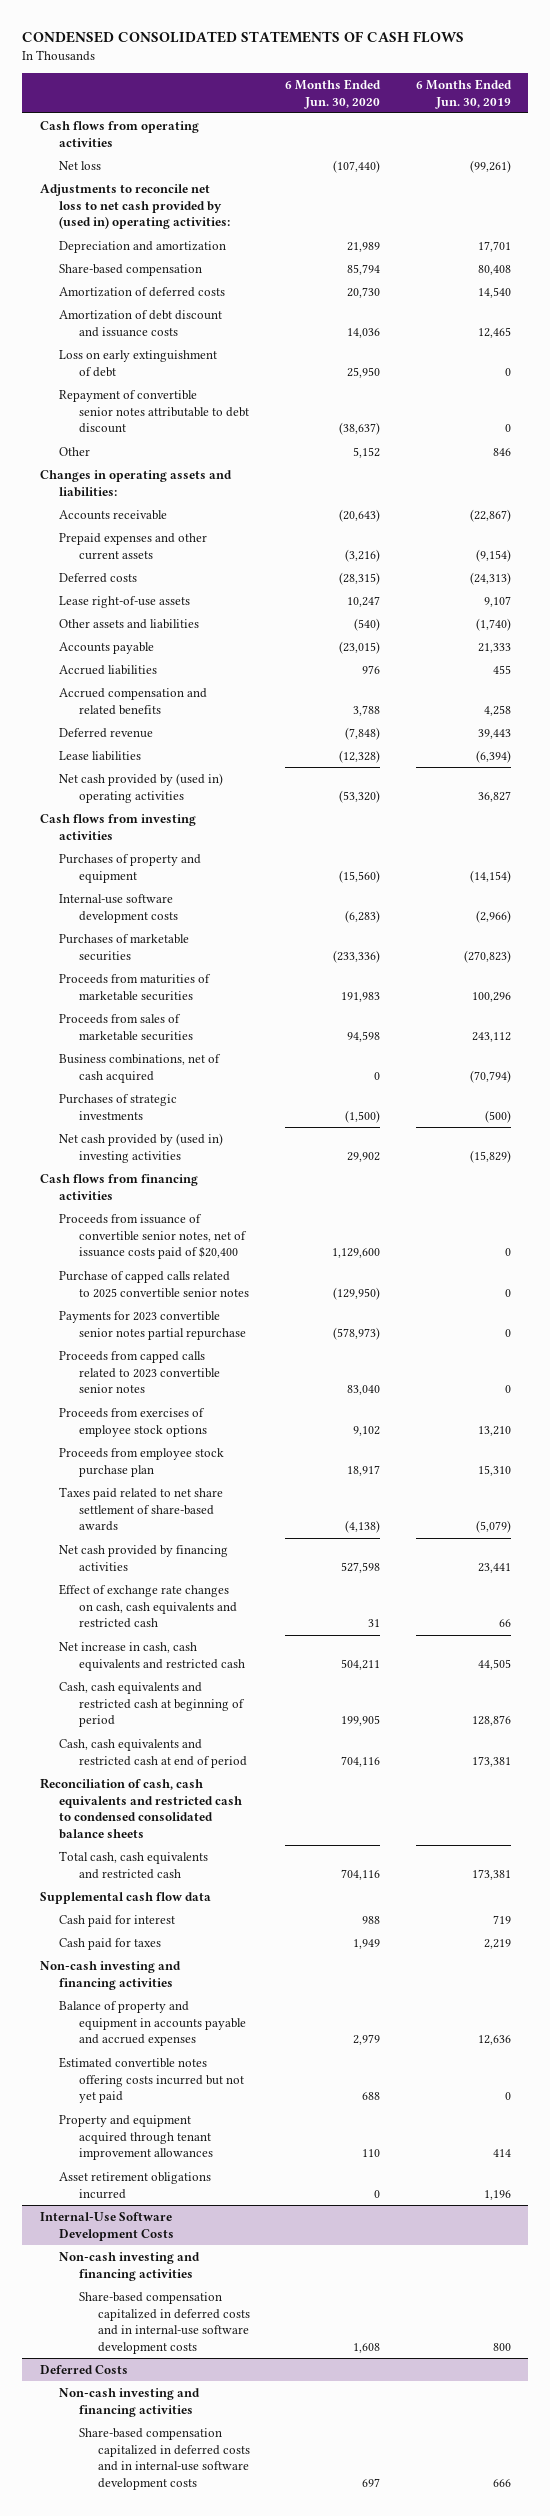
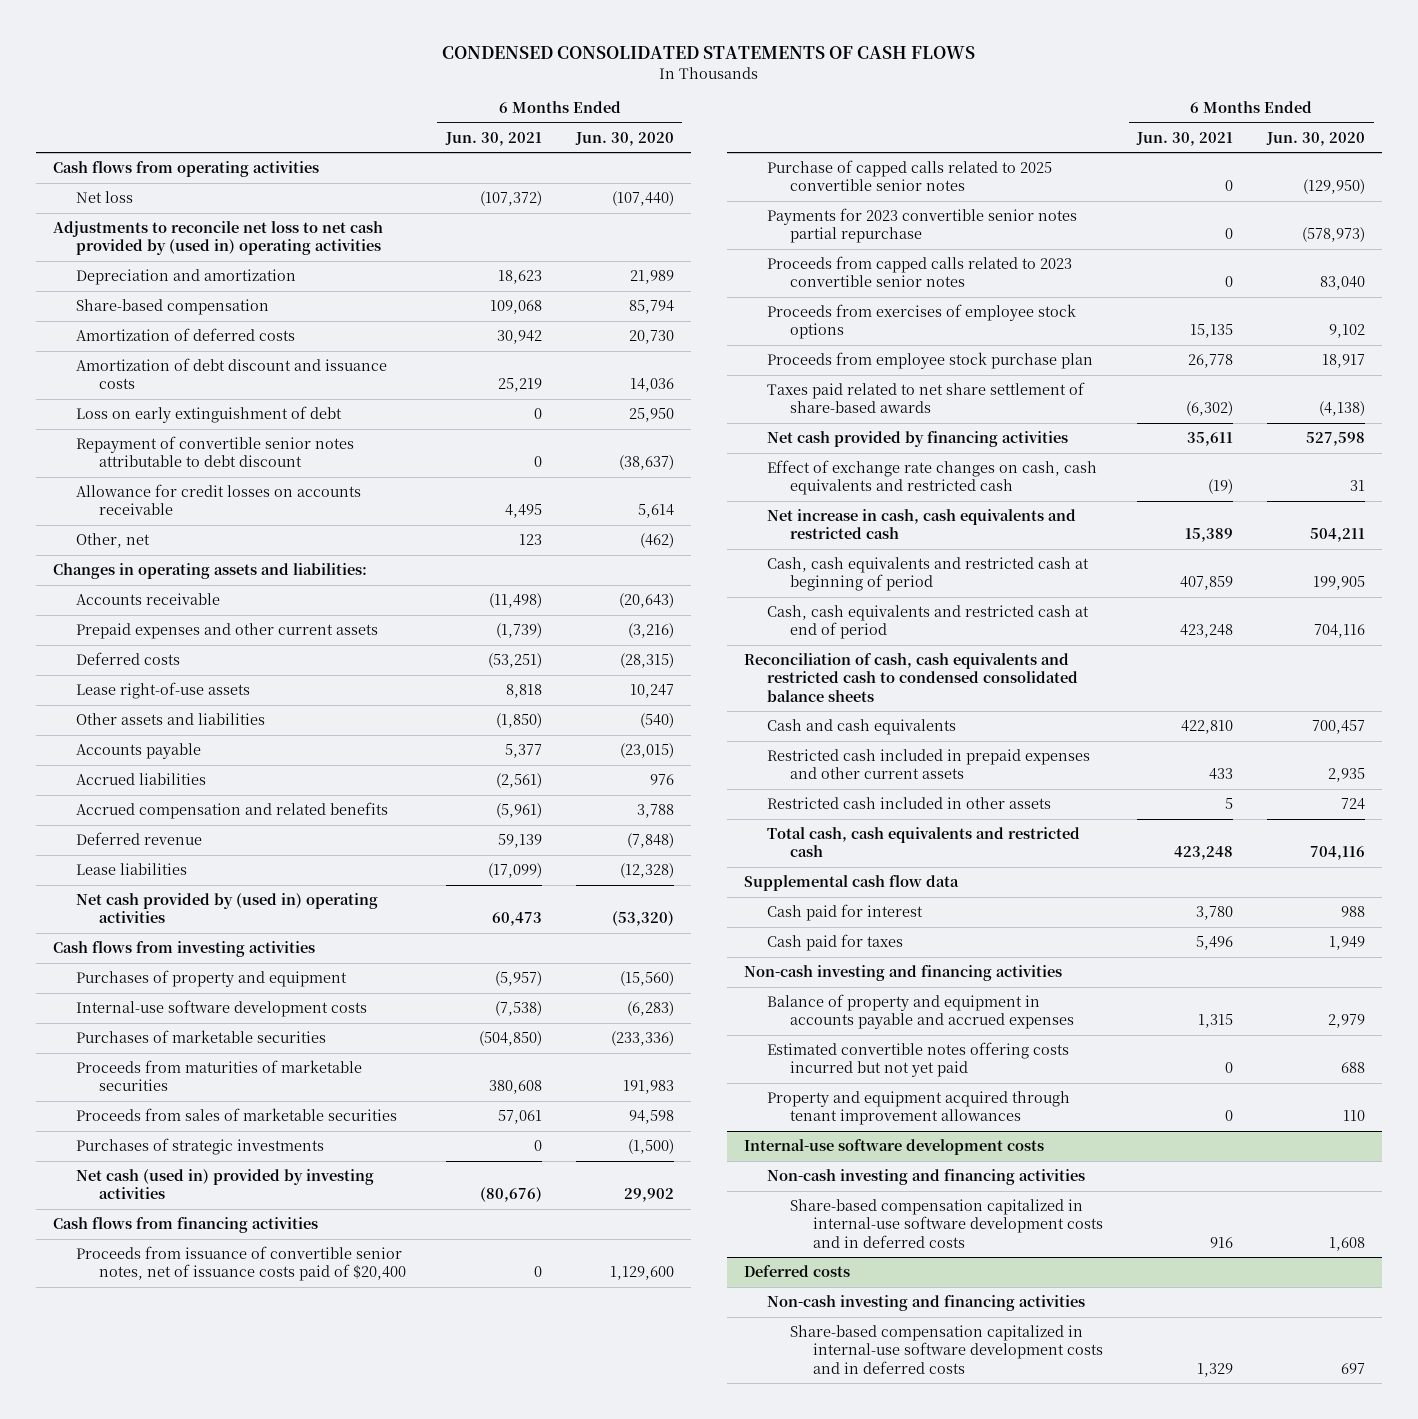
[415,78,512,109] 6 Months Ended Jun. 30, 2019 -> none
none -> [444,131,542,146] Jun. 30, 2021
[39,183,231,230] Adjustments to reconcile net loss to net cash provided by (used in) operating activities: -> [53,221,384,256] Adjustments to reconcile net loss to net cash provided by (used in) operating activities
none -> [76,484,362,516] Allowance for credit losses on accounts receivable
[59,446,91,456] Other -> [76,533,151,549] Other, net
[353,446,381,458] 5,152 -> [639,533,674,549] (462)
[59,1053,222,1083] Business combinations, net of cash acquired -> none
[59,1132,224,1163] Net cash provided by (used in) investing activities -> [76,1169,375,1200] Net cash (used in) provided by investing activities
none -> [767,719,957,736] Cash and cash equivalents
none -> [767,749,1091,780] Restricted cash included in prepaid expenses and other current assets
none -> [767,797,1052,810] Restricted cash included in other assets
[59,2171,212,2199] Asset retirement obligations incurred -> none
[39,2211,175,2241] Internal-Use Software Development Costs -> [744,1139,1045,1156] Internal-use software development costs
[78,2291,251,2355] Share-based compensation capitalized in deferred costs and in internal-use software development costs -> [790,1199,1104,1248] Share-based compensation capitalized in internal-use software development costs and in deferred costs
[39,2364,128,2374] Deferred Costs -> [744,1265,851,1278] Deferred costs
[78,2427,251,2491] Share-based compensation capitalized in deferred costs and in internal-use software development costs -> [790,1325,1104,1374] Share-based compensation capitalized in internal-use software development costs and in deferred costs

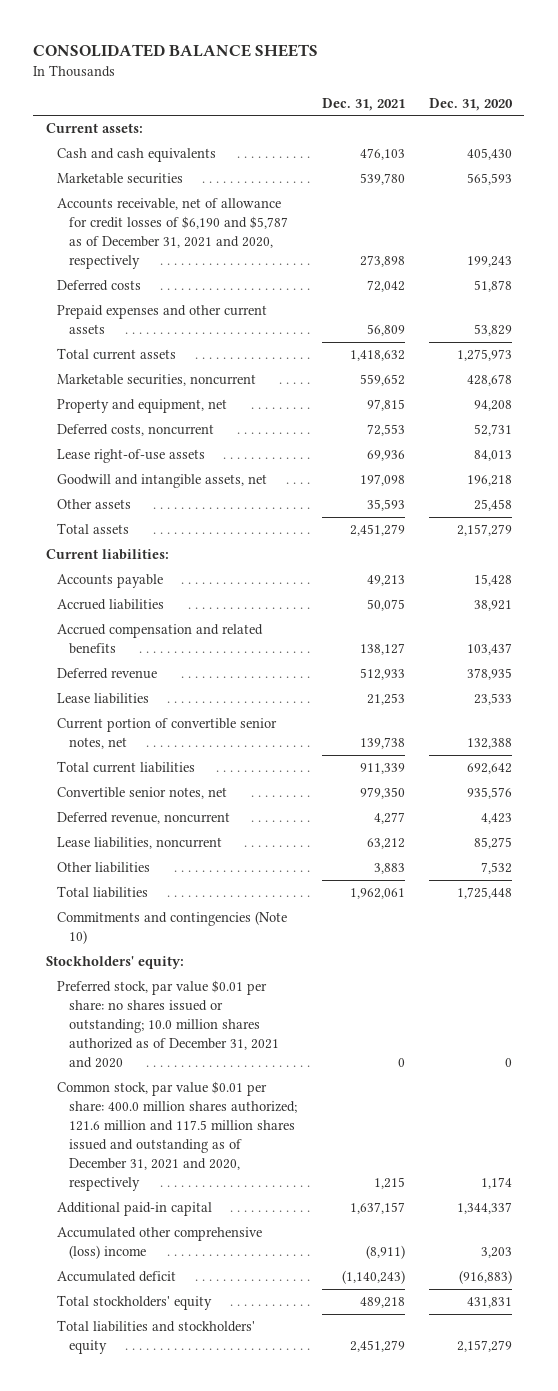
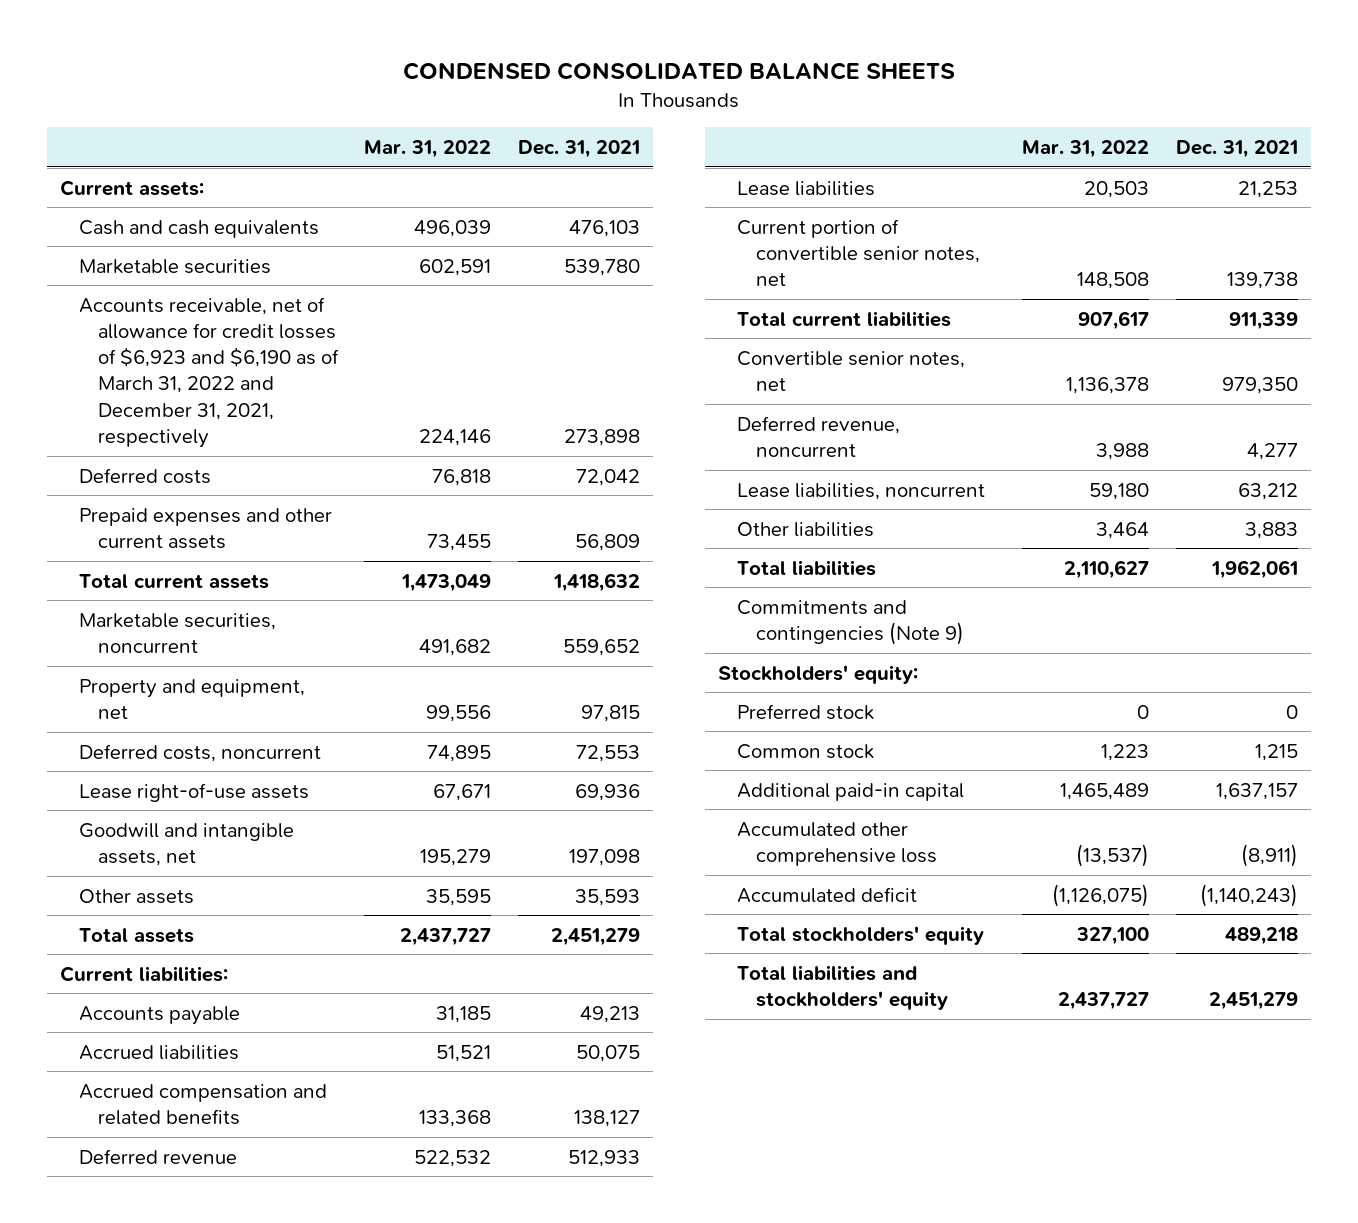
[33,44,319,58] CONSOLIDATED BALANCE SHEETS -> [402,61,955,80] CONDENSED CONSOLIDATED BALANCE SHEETS
[429,97,514,111] Dec. 31, 2020 -> none
none -> [364,139,492,158] Mar. 31, 2022
[57,198,289,270] Accounts receivable, net of allowance for credit losses of $6,190 and $5,787 as of December 31, 2021 and 2020, respectively -> [78,296,339,448] Accounts receivable, net of allowance for credit losses of $6,923 and $6,190 as of March 31, 2022 and December 31, 2021, respectively
[57,911,288,945] Commitments and contingencies (Note 10) -> [736,599,964,645] Commitments and contingencies (Note 9)
[57,980,280,1069] Preferred stock, par value $0.01 per share: no shares issued or outstanding; 10.0 million shares authorized as of December 31, 2021 and 2020 -> [736,703,874,720] Preferred stock
[57,1081,298,1192] Common stock, par value $0.01 per share: 400.0 million shares authorized; 121.6 million and 117.5 million shares issued and outstanding as of December 31, 2021 and 2020, respectively -> [736,743,874,759] Common stock
[57,1227,263,1260] Accumulated other comprehensive (loss) income -> [736,821,937,866] Accumulated other comprehensive loss

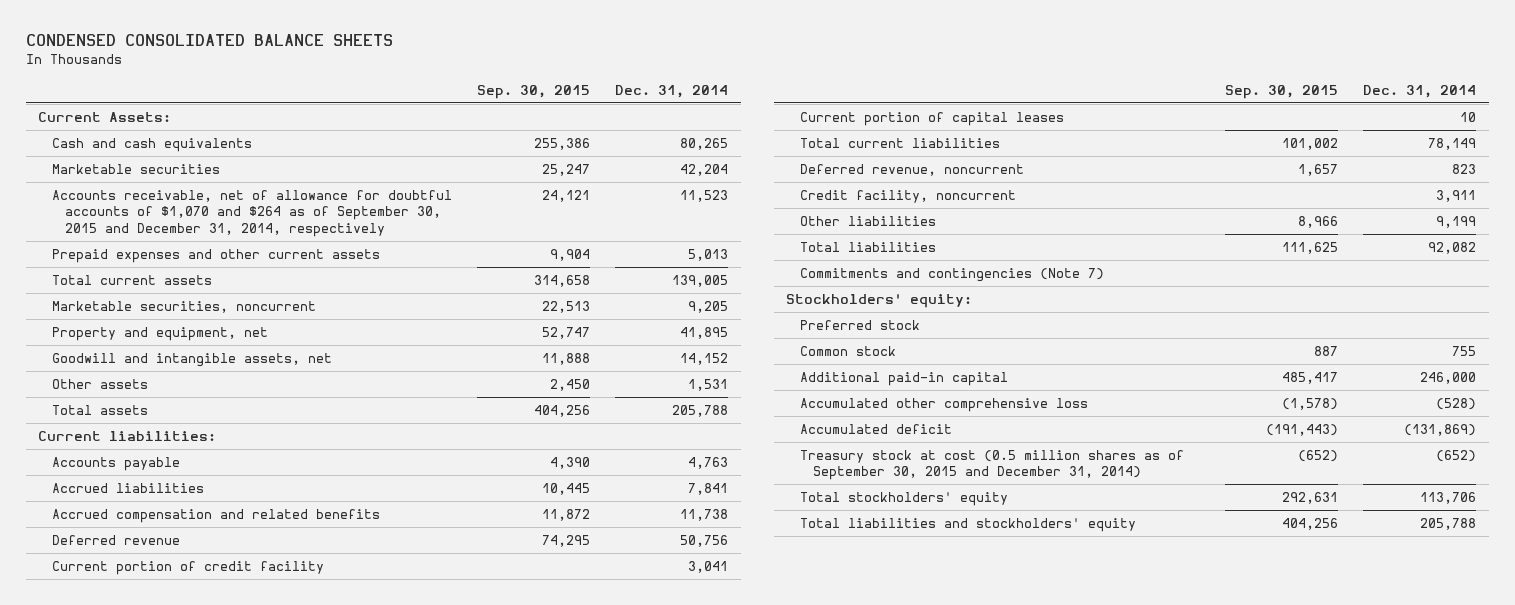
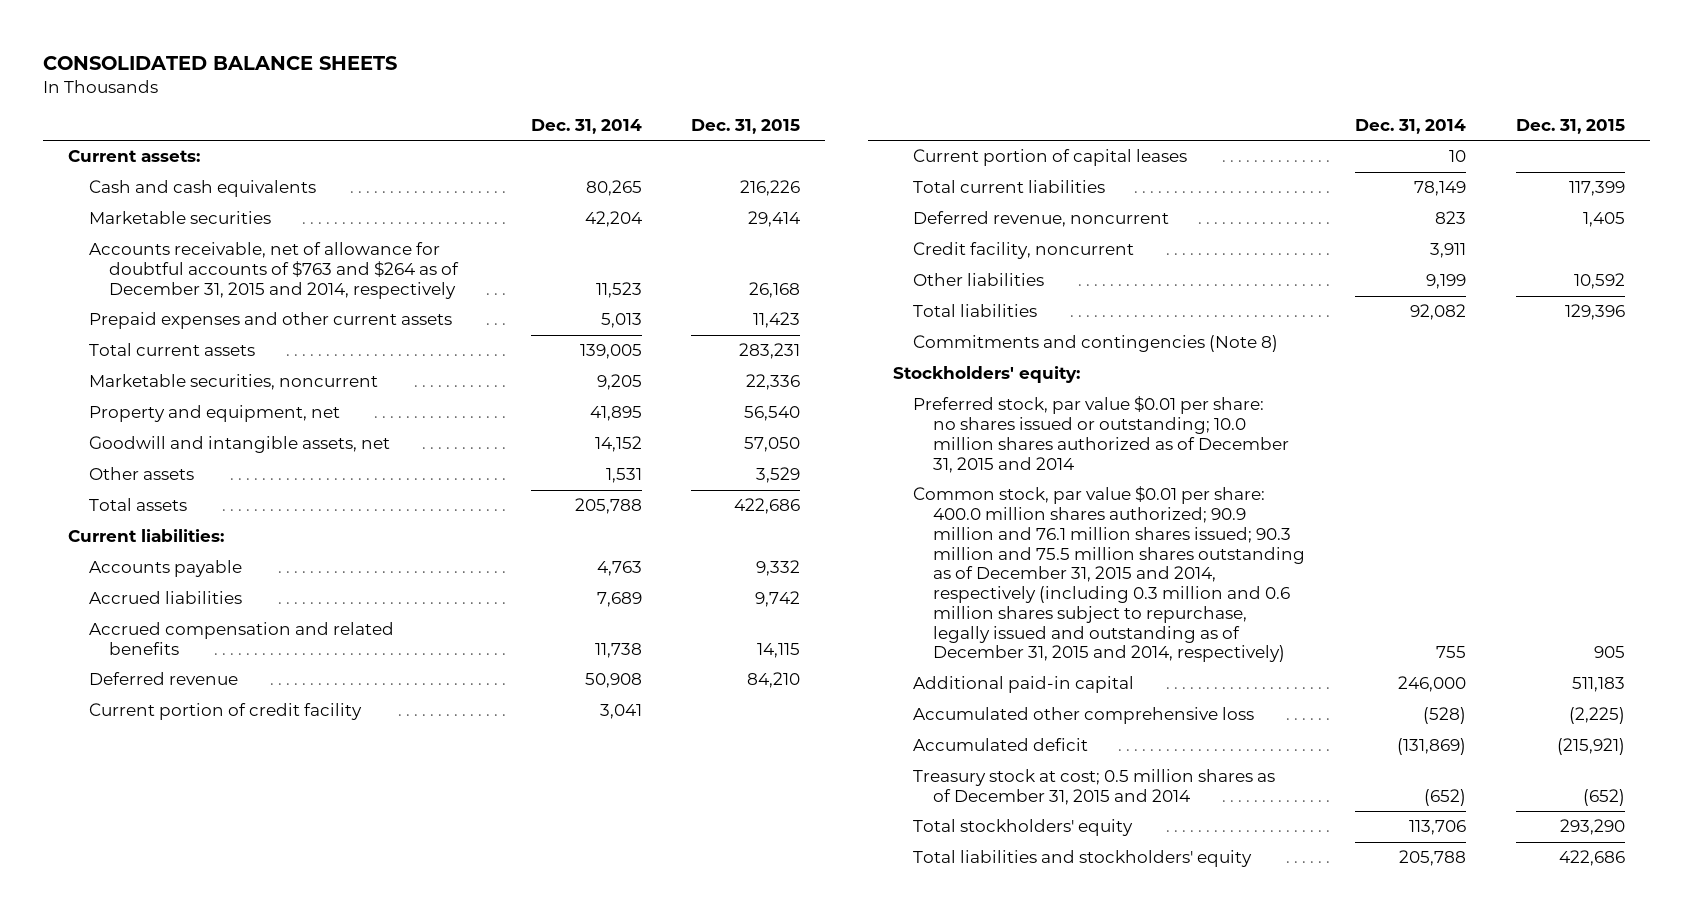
[25,34,393,47] CONDENSED CONSOLIDATED BALANCE SHEETS -> [43,55,398,70] CONSOLIDATED BALANCE SHEETS
[477,84,591,99] Sep. 30, 2015 -> none
none -> [691,119,801,135] Dec. 31, 2015
[38,111,172,122] Current Assets: -> [68,150,201,163] Current assets:
[51,189,452,237] Accounts receivable, net of allowance for doubtful accounts of $1,070 and $264 as of September 30, 2015 and December 31, 2014, respectively -> [88,242,459,299] Accounts receivable, net of allowance for doubtful accounts of $763 and $264 as of December 31, 2015 and 2014, respectively
[688,482,729,495] 7,841 -> [596,592,642,608] 7,689
[680,534,729,547] 50,756 -> [584,673,642,689] 50,908
[799,267,1104,282] Commitments and contingencies (Note 7) -> [912,335,1278,353] Commitments and contingencies (Note 8)
[799,319,920,330] Preferred stock -> [912,396,1290,473] Preferred stock, par value $0.01 per share: no shares issued or outstanding; 10.0 million shares authorized as of December 31, 2015 and 2014
[799,345,896,356] Common stock -> [912,486,1306,663] Common stock, par value $0.01 per share: 400.0 million shares authorized; 90.9 million and 76.1 million shares issued; 90.3 million and 75.5 million shares outstanding as of December 31, 2015 and 2014, respectively (including 0.3 million and 0.6 million shares subject to repurchase, legally issued and outstanding as of December 31, 2015 and 2014, respectively)
[799,449,1184,481] Treasury stock at cost (0.5 million shares as of September 30, 2015 and December 31, 2014) -> [912,769,1275,806] Treasury stock at cost; 0.5 million shares as of December 31, 2015 and 2014

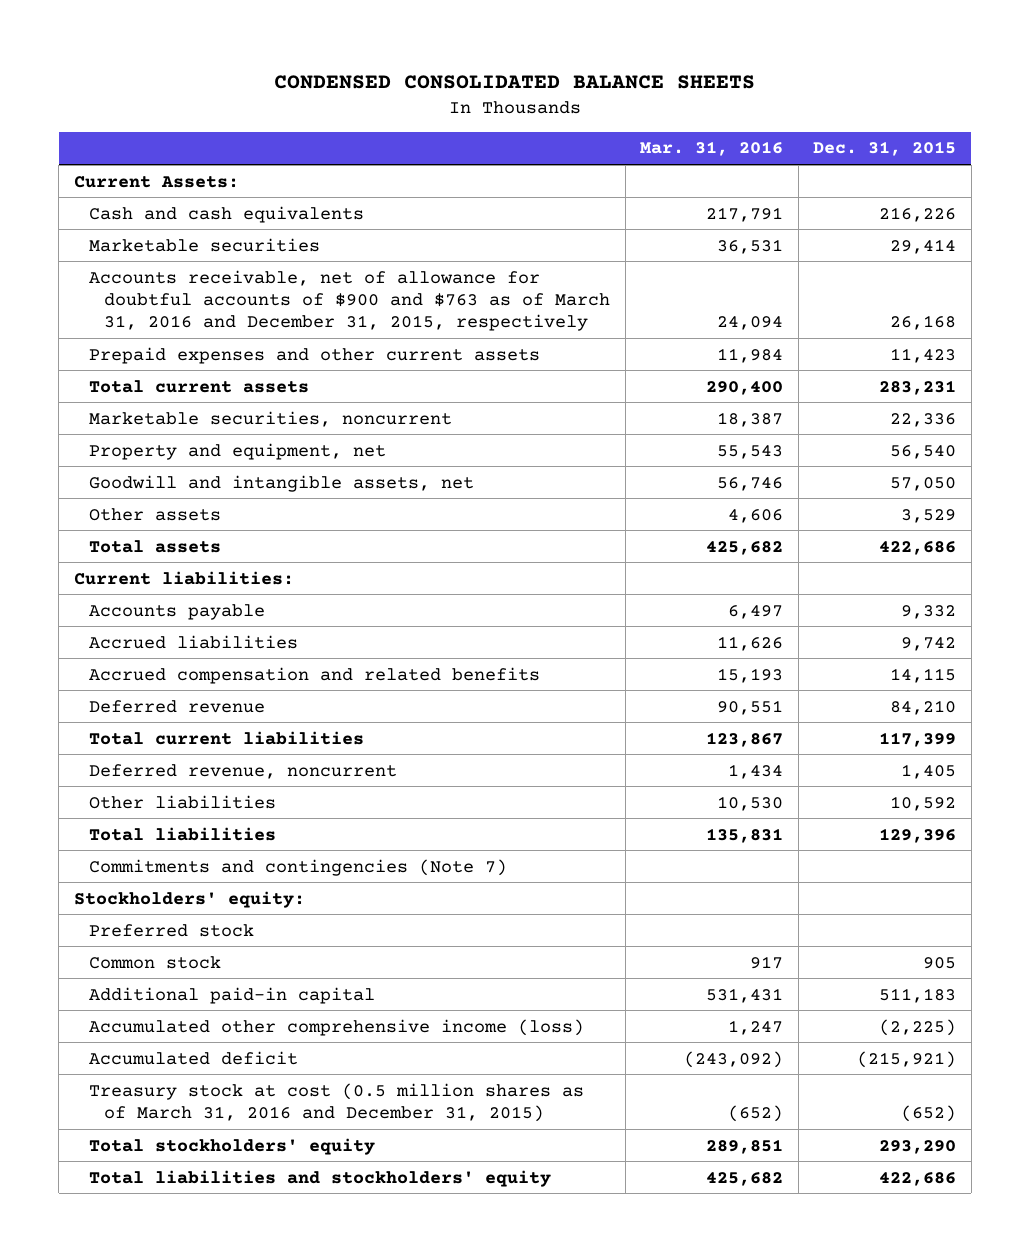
[43,55,398,70] CONSOLIDATED BALANCE SHEETS -> [273,74,755,89] CONDENSED CONSOLIDATED BALANCE SHEETS
[530,119,642,135] Dec. 31, 2014 -> none
none -> [640,141,784,157] Mar. 31, 2016
[68,150,201,163] Current assets: -> [73,175,239,188] Current Assets:
[88,242,459,299] Accounts receivable, net of allowance for doubtful accounts of $763 and $264 as of December 31, 2015 and 2014, respectively -> [88,269,611,331] Accounts receivable, net of allowance for doubtful accounts of $900 and $763 as of March 31, 2016 and December 31, 2015, respectively
[88,703,362,721] Current portion of credit facility -> none
[912,149,1187,167] Current portion of capital leases -> none
[912,242,1134,260] Credit facility, noncurrent -> none
[912,335,1278,353] Commitments and contingencies (Note 8) -> [88,858,507,876] Commitments and contingencies (Note 7)
[912,396,1290,473] Preferred stock, par value $0.01 per share: no shares issued or outstanding; 10.0 million shares authorized as of December 31, 2015 and 2014 -> [88,923,254,937] Preferred stock
[912,486,1306,663] Common stock, par value $0.01 per share: 400.0 million shares authorized; 90.9 million and 76.1 million shares issued; 90.3 million and 75.5 million shares outstanding as of December 31, 2015 and 2014, respectively (including 0.3 million and 0.6 million shares subject to repurchase, legally issued and outstanding as of December 31, 2015 and 2014, respectively) -> [88,955,221,969] Common stock
[912,707,1254,725] Accumulated other comprehensive loss -> [88,1018,584,1036] Accumulated other comprehensive income (loss)
[912,769,1275,806] Treasury stock at cost; 0.5 million shares as of December 31, 2015 and 2014 -> [88,1082,584,1122] Treasury stock at cost (0.5 million shares as of March 31, 2016 and December 31, 2015)

